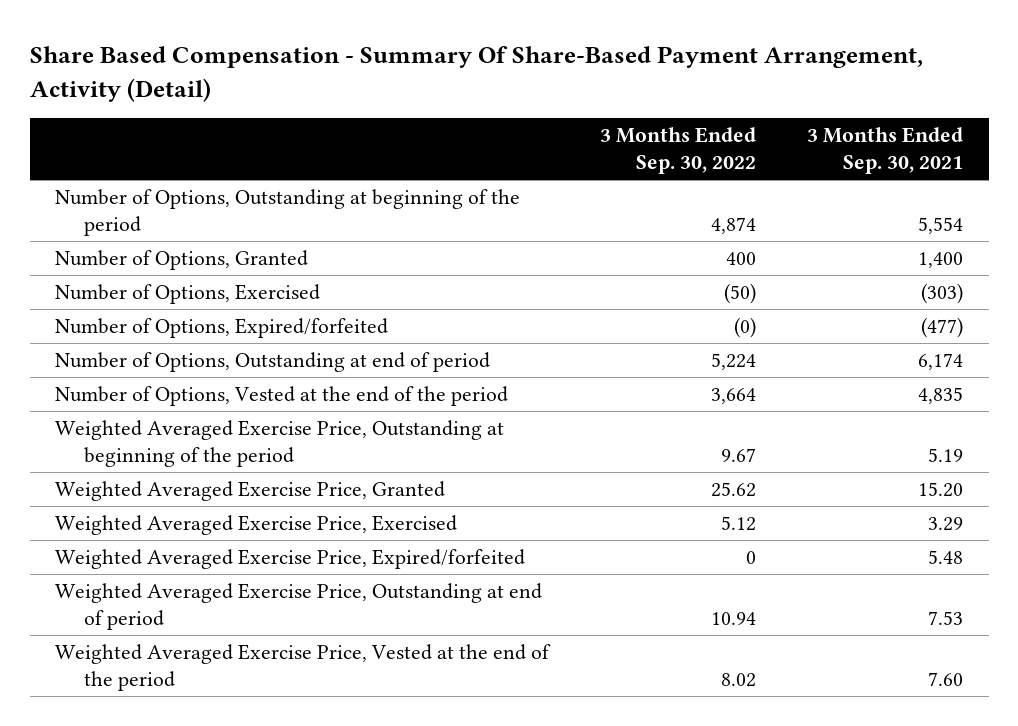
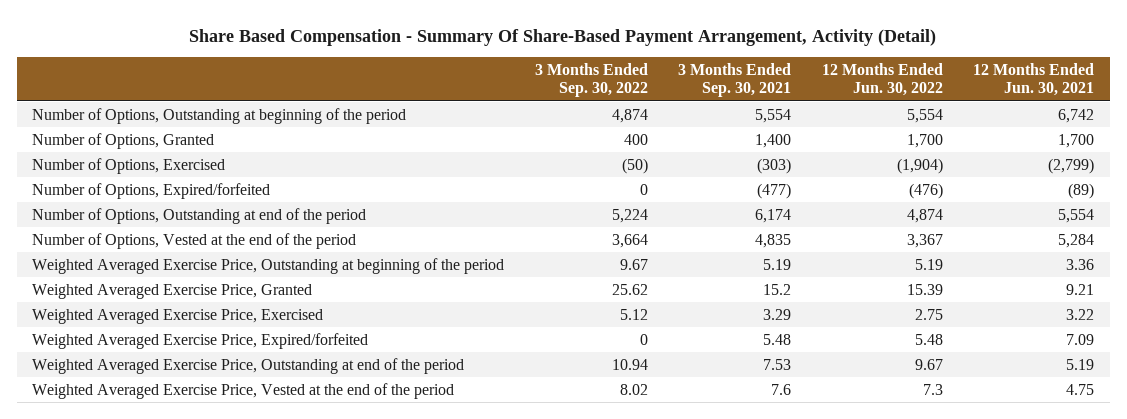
none -> [821,62,943,97] 12 Months Ended Jun. 30, 2022
none -> [973,62,1095,97] 12 Months Ended Jun. 30, 2021
[734,316,757,338] (0) -> [639,183,648,195] 0
[55,351,491,372] Number of Options, Outstanding at end of period -> [32,207,367,224] Number of Options, Outstanding at end of the period
[918,481,964,497] 15.20 -> [763,283,792,295] 15.2
[55,582,543,630] Weighted Averaged Exercise Price, Outstanding at end of period -> [32,357,465,374] Weighted Averaged Exercise Price, Outstanding at end of the period
[928,671,964,686] 7.60 -> [771,383,792,395] 7.6

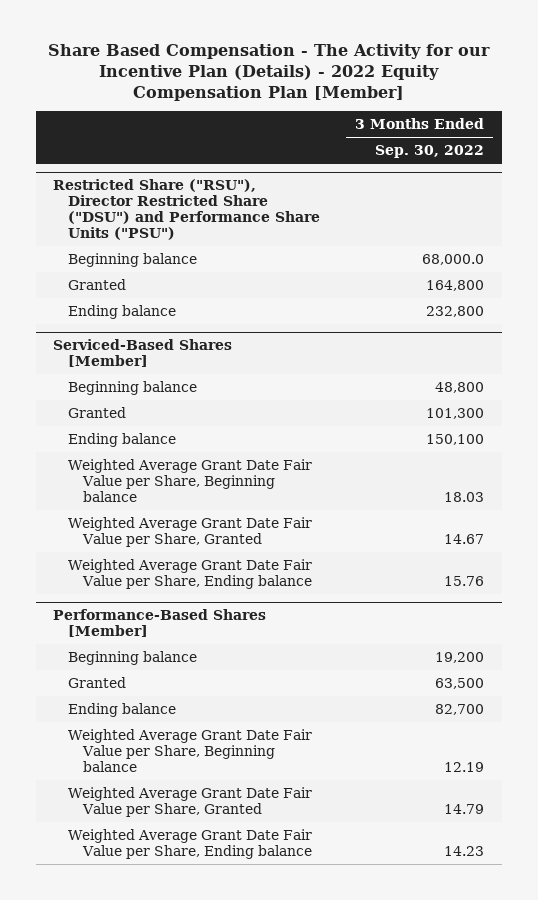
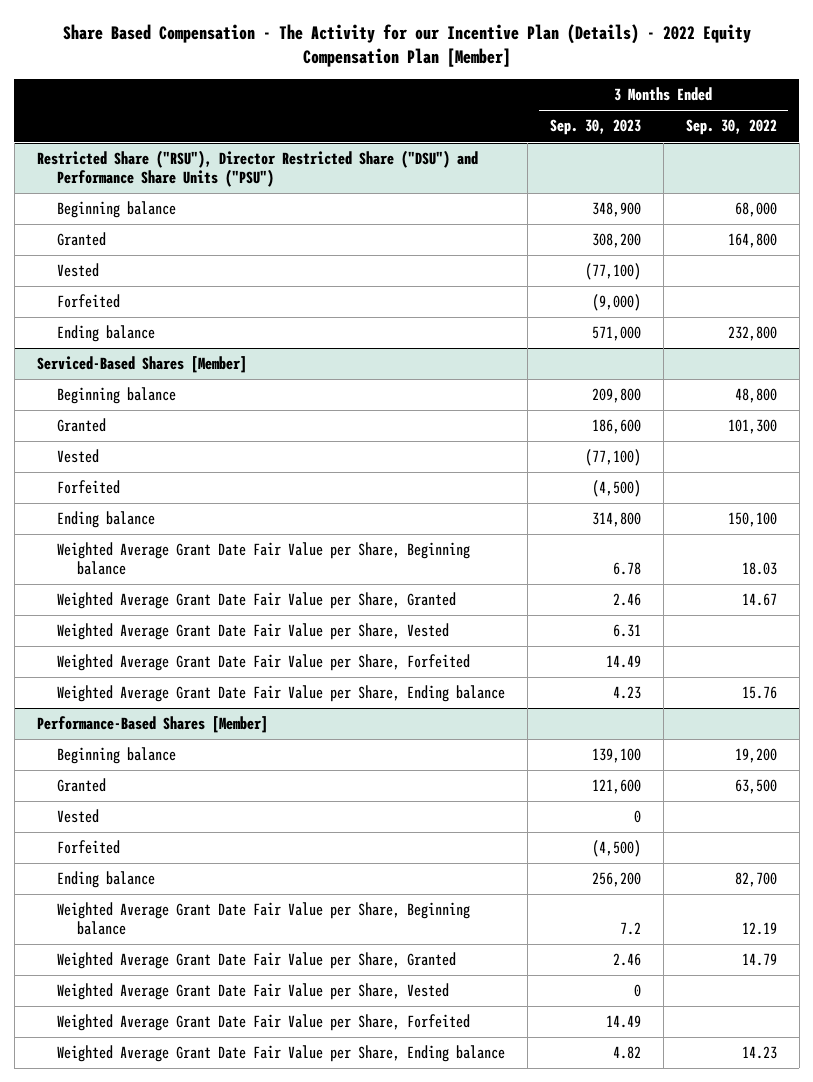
none -> [549,119,641,136] Sep. 30, 2023
[422,253,485,265] 68,000.0 -> [734,202,777,218] 68,000
none -> [56,263,99,278] Vested
none -> [56,294,120,309] Forfeited
none -> [56,449,99,464] Vested
none -> [56,480,120,495] Forfeited
none -> [56,623,449,641] Weighted Average Grant Date Fair Value per Share, Vested
none -> [56,654,470,672] Weighted Average Grant Date Fair Value per Share, Forfeited
none -> [56,809,99,824] Vested
none -> [56,840,120,855] Forfeited
none -> [56,983,449,1001] Weighted Average Grant Date Fair Value per Share, Vested
none -> [56,1014,470,1032] Weighted Average Grant Date Fair Value per Share, Forfeited

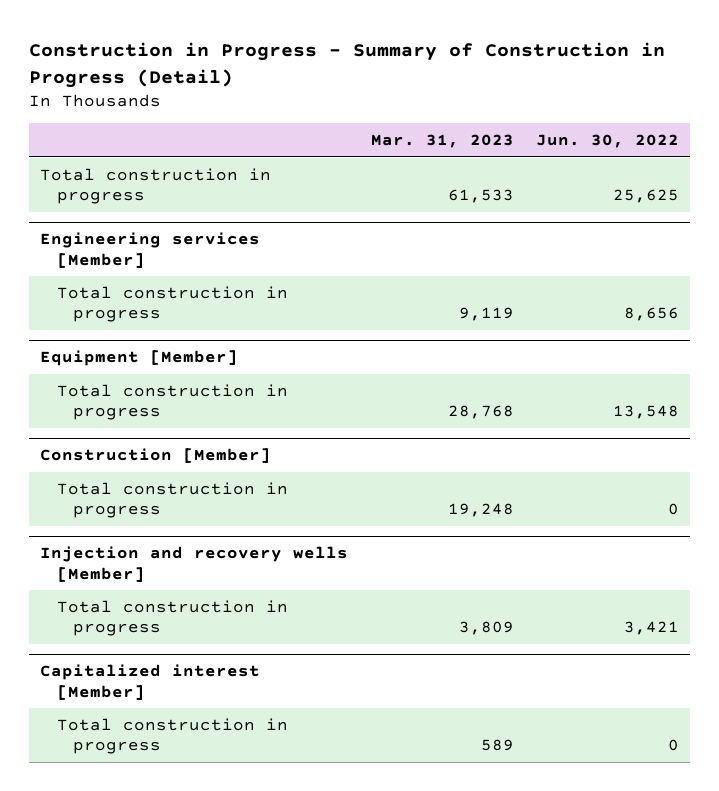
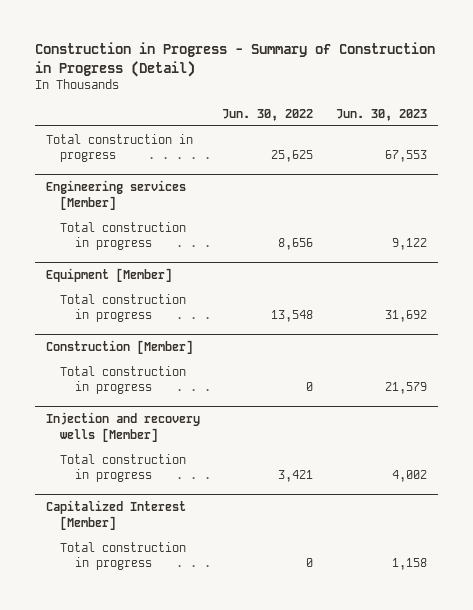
[370,134,514,149] Mar. 31, 2023 -> none
none -> [335,108,427,121] Jun. 30, 2023
[40,664,261,700] Capitalized interest [Member] -> [46,500,187,530] Capitalized Interest [Member]

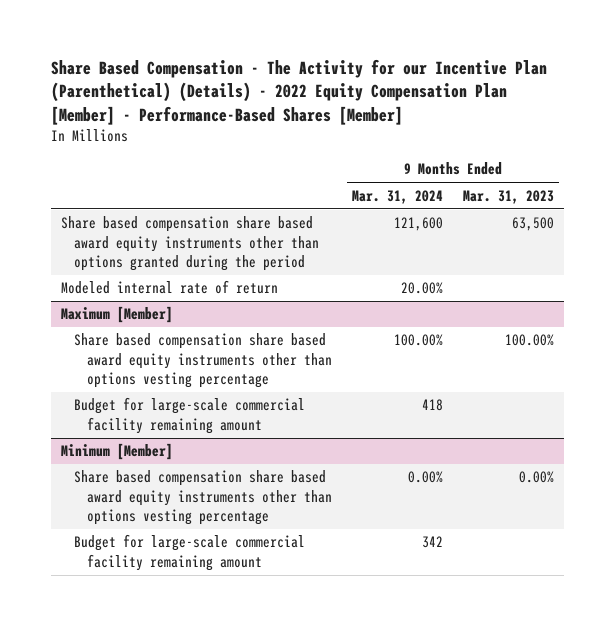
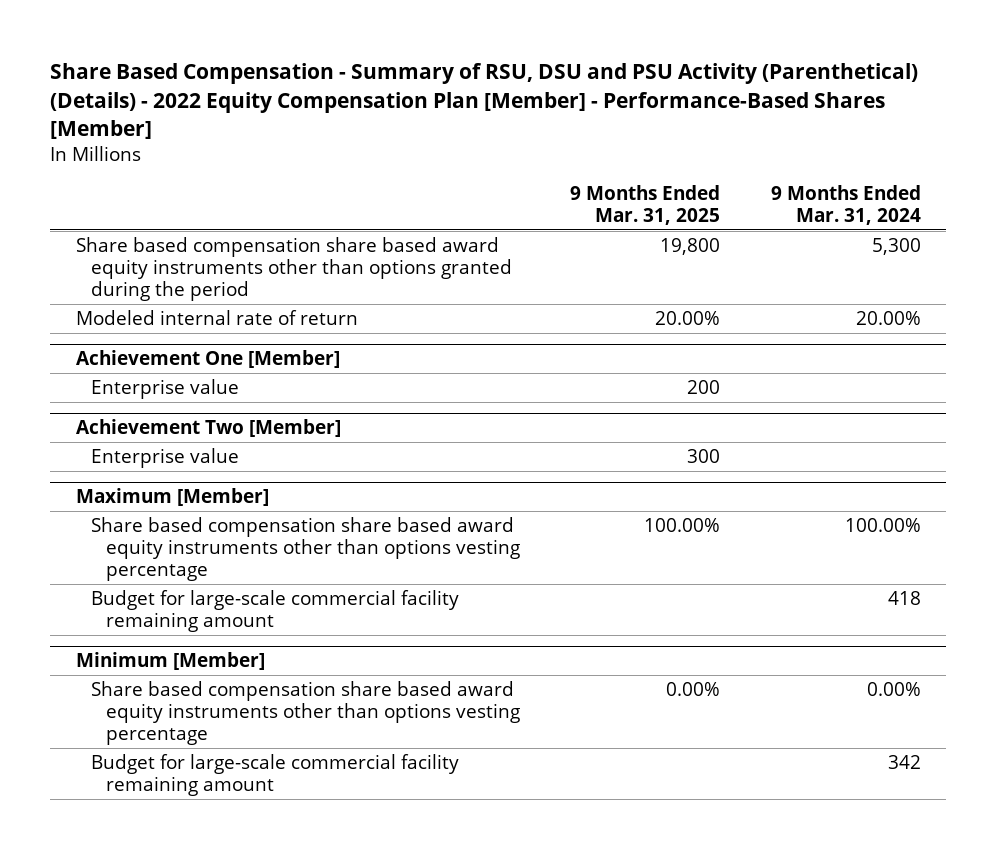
[50,59,547,125] Share Based Compensation - The Activity for our Incentive Plan (Parenthetical) (Details) - 2022 Equity Compensation Plan [Member] - Performance-Based Shares [Member] -> [50,62,919,140] Share Based Compensation - Summary of RSU, DSU and PSU Activity (Parenthetical) (Details) - 2022 Equity Compensation Plan [Member] - Performance-Based Shares [Member]
[463,189,555,204] Mar. 31, 2023 -> none
none -> [570,184,721,226] 9 Months Ended Mar. 31, 2025
[394,217,444,232] 121,600 -> [871,237,921,255] 5,300
none -> [75,349,340,368] Achievement One [Member]
none -> [90,378,239,399] Enterprise value
none -> [75,418,341,437] Achievement Two [Member]
none -> [90,447,239,468] Enterprise value

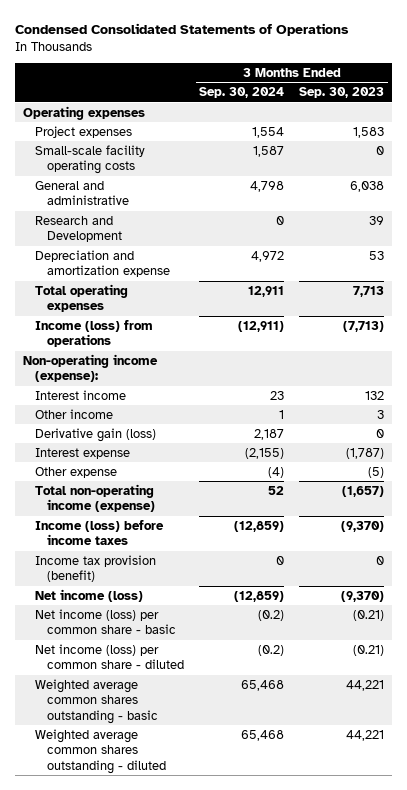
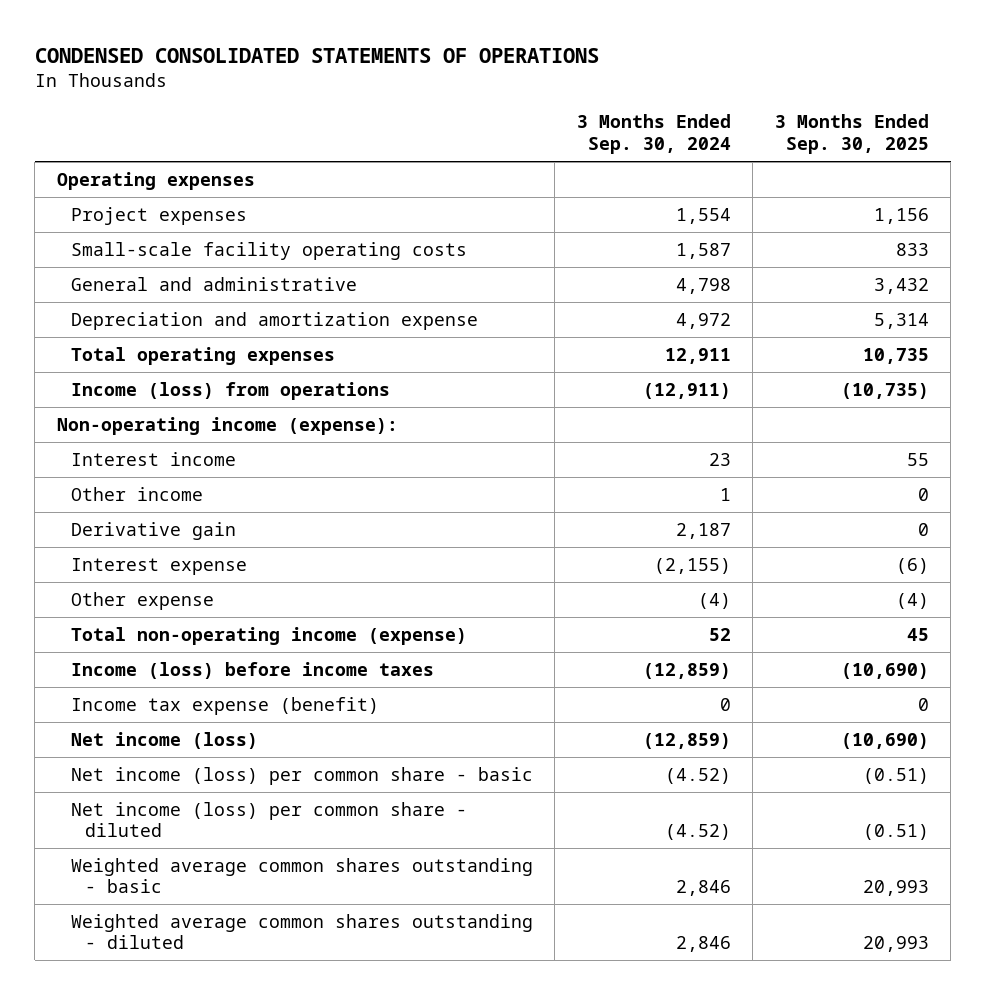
[15,23,350,37] Condensed Consolidated Statements of Operations -> [34,47,599,63] CONDENSED CONSOLIDATED STATEMENTS OF OPERATIONS
[299,87,385,99] Sep. 30, 2023 -> none
none -> [774,114,929,155] 3 Months Ended Sep. 30, 2025
[35,215,123,243] Research and Development -> none
[35,427,157,442] Derivative gain (loss) -> [70,521,236,540] Derivative gain
[35,554,157,583] Income tax provision (benefit) -> [70,696,379,715] Income tax expense (benefit)
[258,609,285,621] (0.2) -> [664,767,731,784] (4.52)
[258,644,285,656] (0.2) -> [664,824,731,841] (4.52)
[241,679,285,691] 65,468 -> [675,880,731,897] 2,846
[241,729,285,741] 65,468 -> [675,936,731,953] 2,846

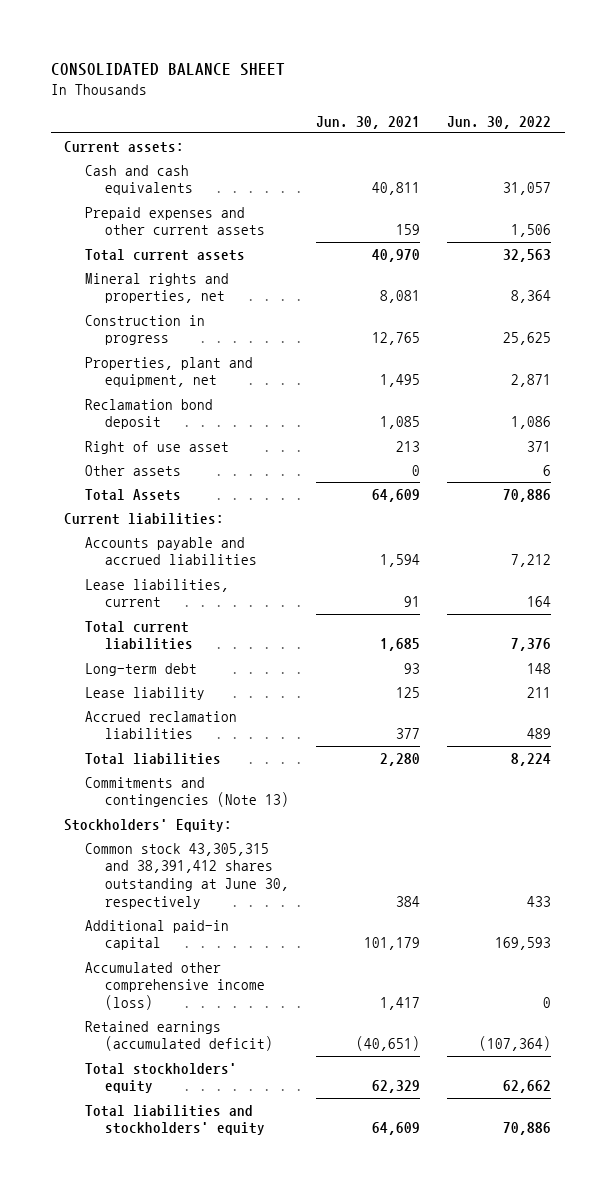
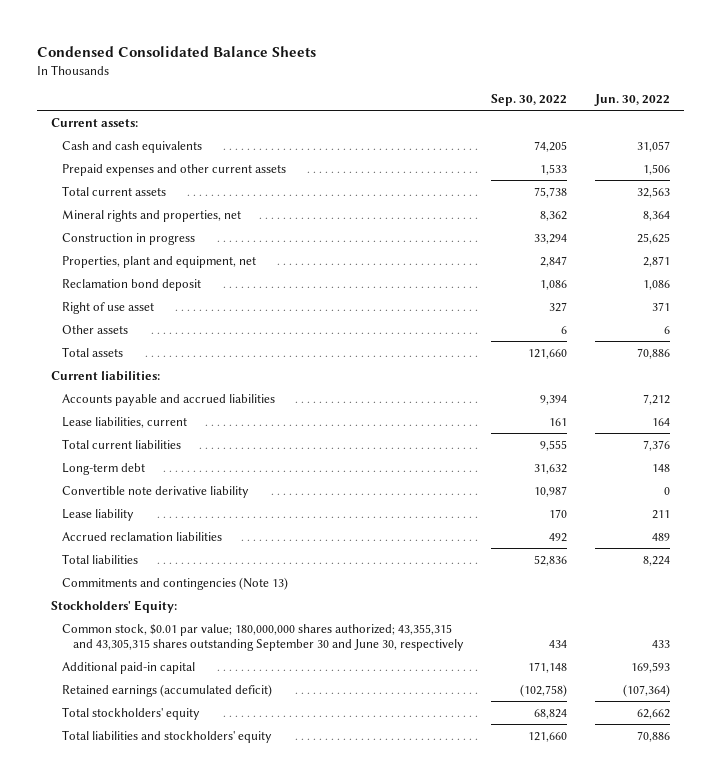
[50,62,285,76] CONSOLIDATED BALANCE SHEET -> [37,46,317,58] Condensed Consolidated Balance Sheets
[316,115,421,129] Jun. 30, 2021 -> none
none -> [491,94,568,107] Sep. 30, 2022
[84,488,181,501] Total Assets -> [62,346,124,357] Total assets
none -> [62,485,250,498] Convertible note derivative liability
[84,842,290,909] Common stock 43,305,315 and 38,391,412 shares outstanding at June 30, respectively -> [62,623,465,651] Common stock, $0.01 par value; 180,000,000 shares authorized; 43,355,315 and 43,305,315 shares outstanding September 30 and June 30, respectively
[84,961,266,1011] Accumulated other comprehensive income (loss) -> none

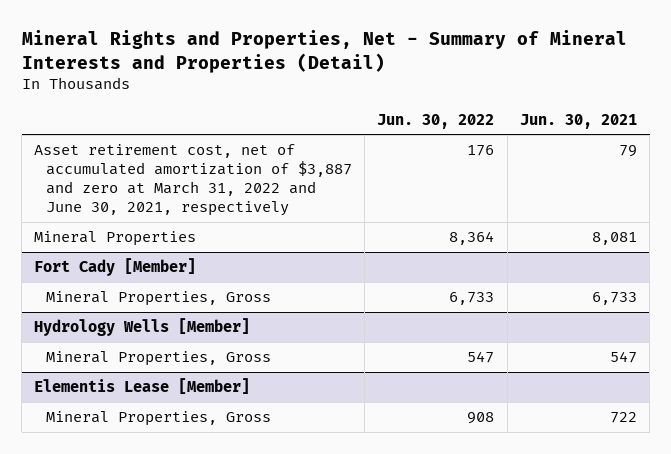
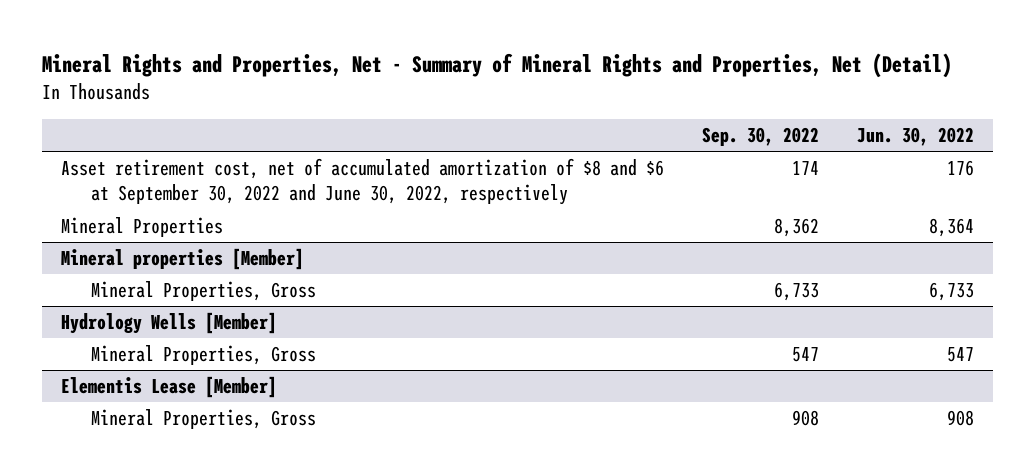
[21,30,627,73] Mineral Rights and Properties, Net - Summary of Mineral Interests and Properties (Detail) -> [41,53,952,79] Mineral Rights and Properties, Net - Summary of Mineral Rights and Properties, Net (Detail)
[519,113,637,129] Jun. 30, 2021 -> none
none -> [701,126,819,146] Sep. 30, 2022
[34,144,352,217] Asset retirement cost, net of accumulated amortization of $3,887 and zero at March 31, 2022 and June 30, 2021, respectively -> [60,157,664,206] Asset retirement cost, net of accumulated amortization of $8 and $6 at September 30, 2022 and June 30, 2022, respectively
[34,258,197,277] Fort Cady [Member] -> none
none -> [60,247,304,270] Mineral properties [Member]

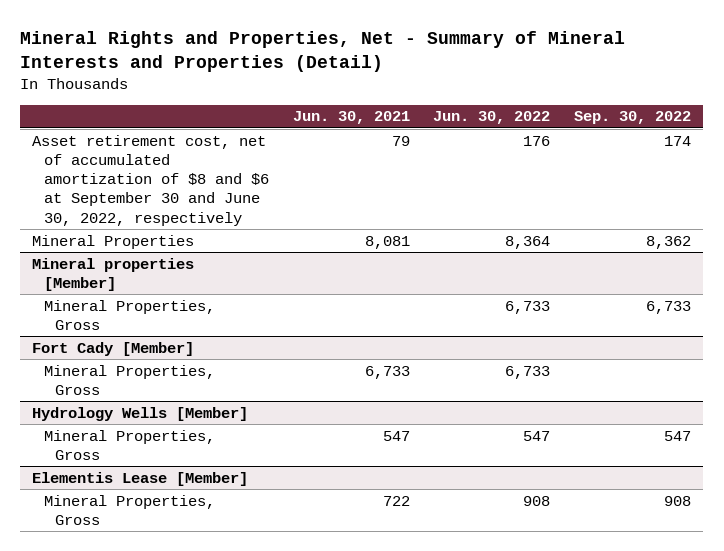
[41,53,952,79] Mineral Rights and Properties, Net - Summary of Mineral Rights and Properties, Net (Detail) -> [20,31,626,73] Mineral Rights and Properties, Net - Summary of Mineral Interests and Properties (Detail)
none -> [292,111,410,125] Jun. 30, 2021
[60,157,664,206] Asset retirement cost, net of accumulated amortization of $8 and $6 at September 30, 2022 and June 30, 2022, respectively -> [32,134,269,226] Asset retirement cost, net of accumulated amortization of $8 and $6 at September 30 and June 30, 2022, respectively
none -> [32,341,195,356] Fort Cady [Member]
none -> [43,364,215,395] Mineral Properties, Gross

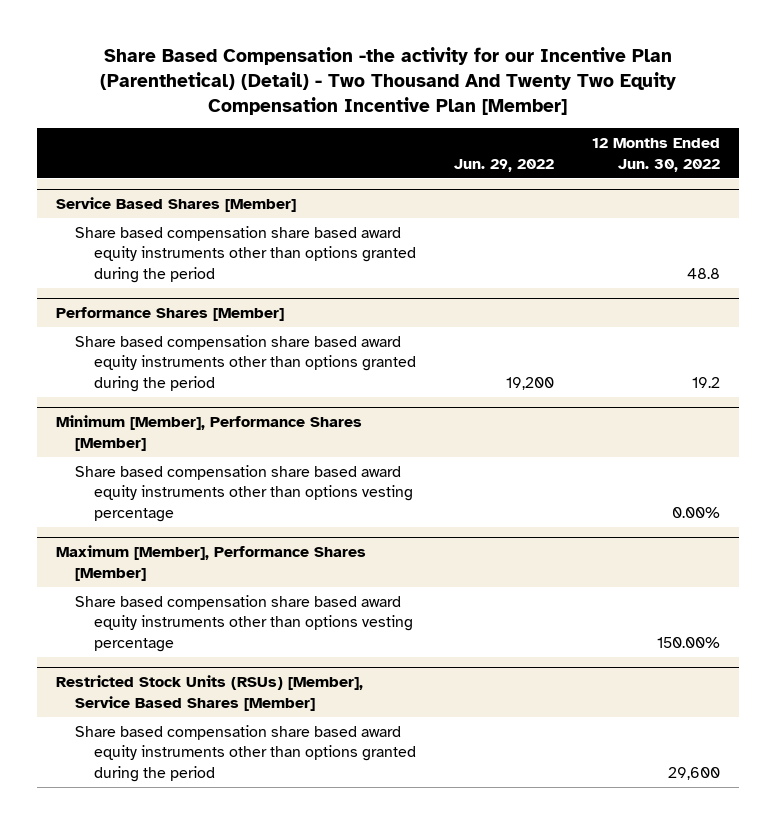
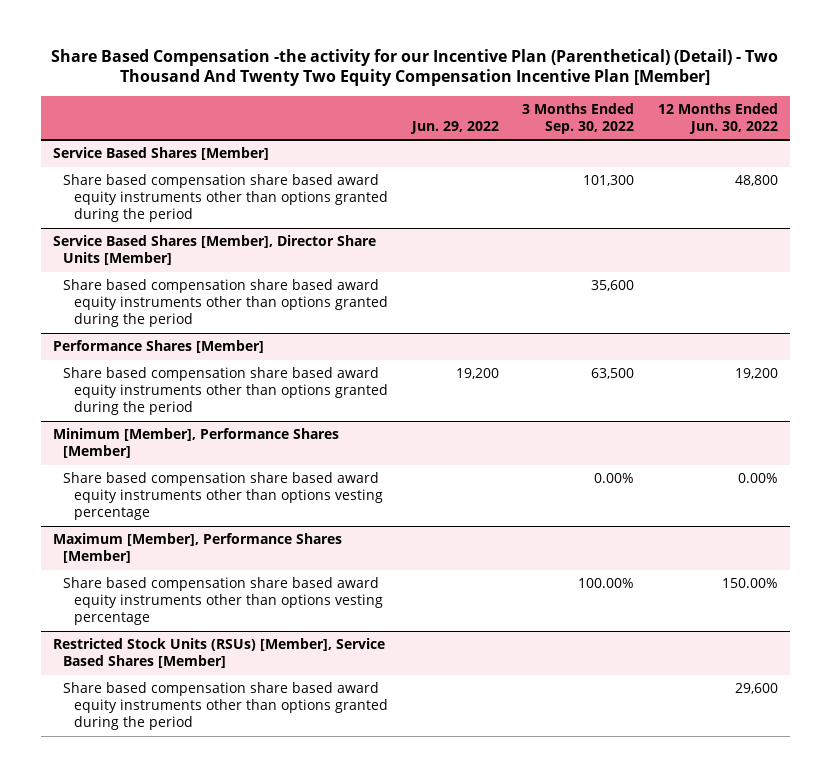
none -> [522,102,635,134] 3 Months Ended Sep. 30, 2022
[686,267,720,279] 48.8 -> [735,175,779,187] 48,800
none -> [52,235,376,266] Service Based Shares [Member], Director Share Units [Member]
none -> [63,279,388,328] Share based compensation share based award equity instruments other than options granted during the period
[691,376,720,388] 19.2 -> [735,368,779,380] 19,200

